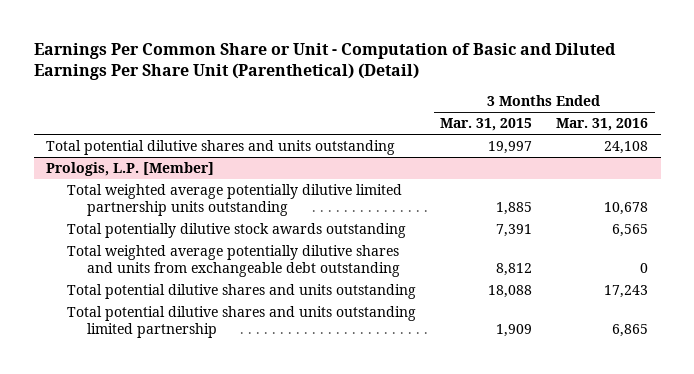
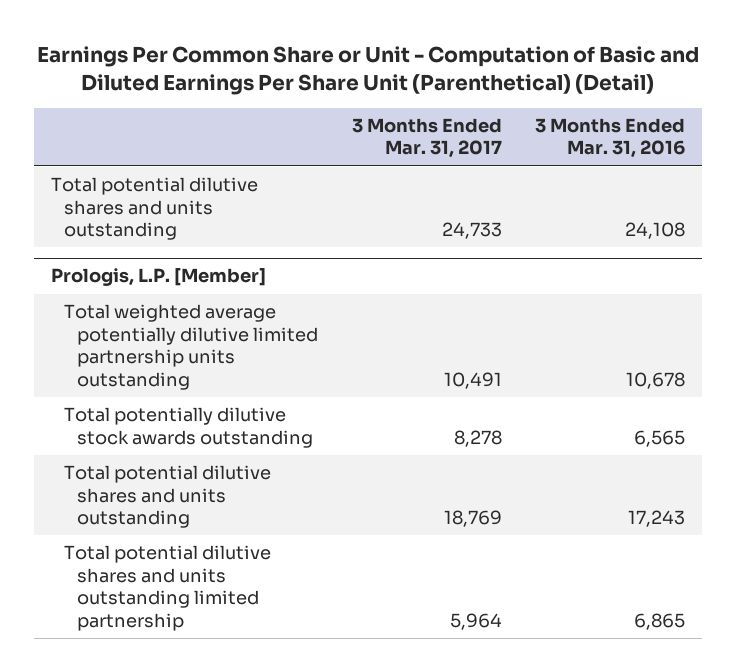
[440,118,533,132] Mar. 31, 2015 -> none
none -> [351,117,502,159] 3 Months Ended Mar. 31, 2017
[66,244,401,278] Total weighted average potentially dilutive shares and units from exchangeable debt outstanding -> none

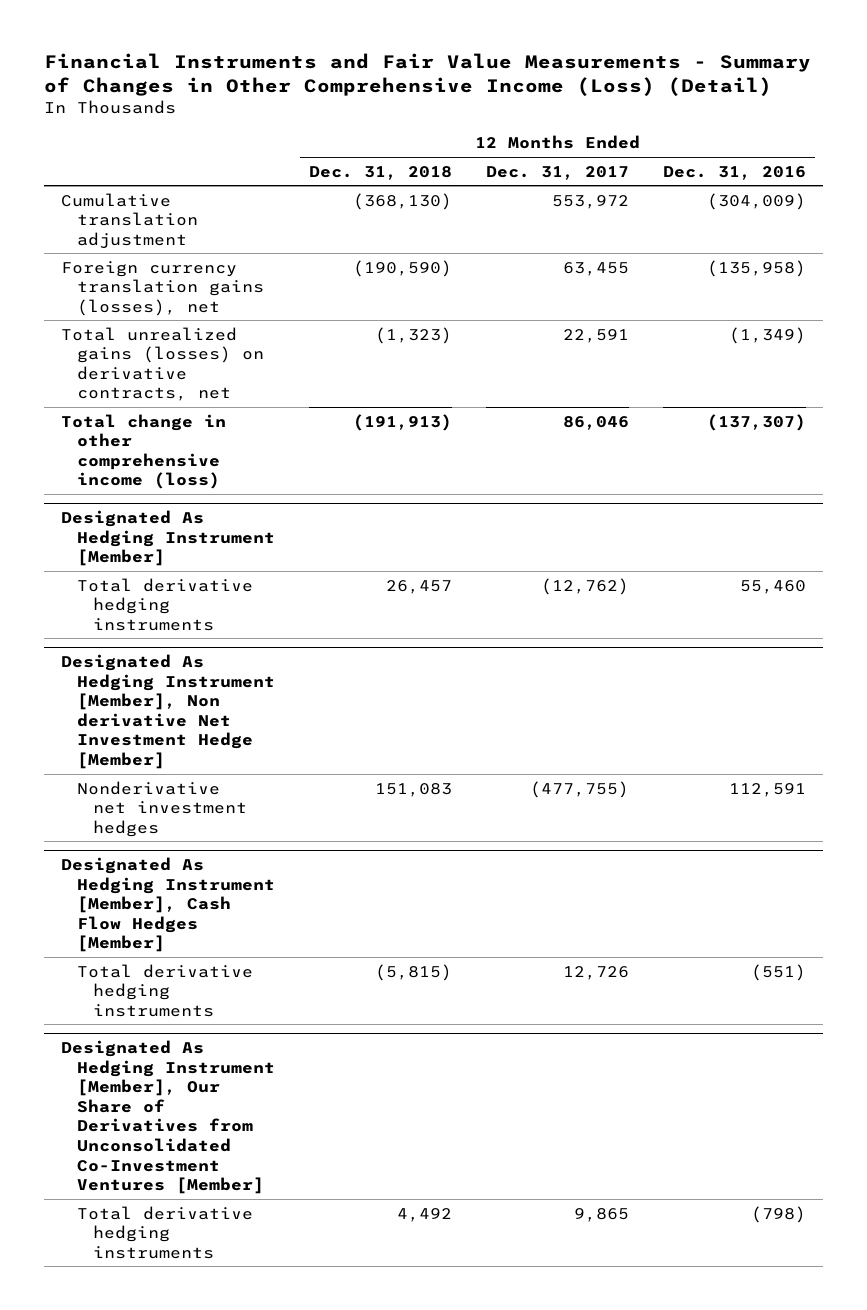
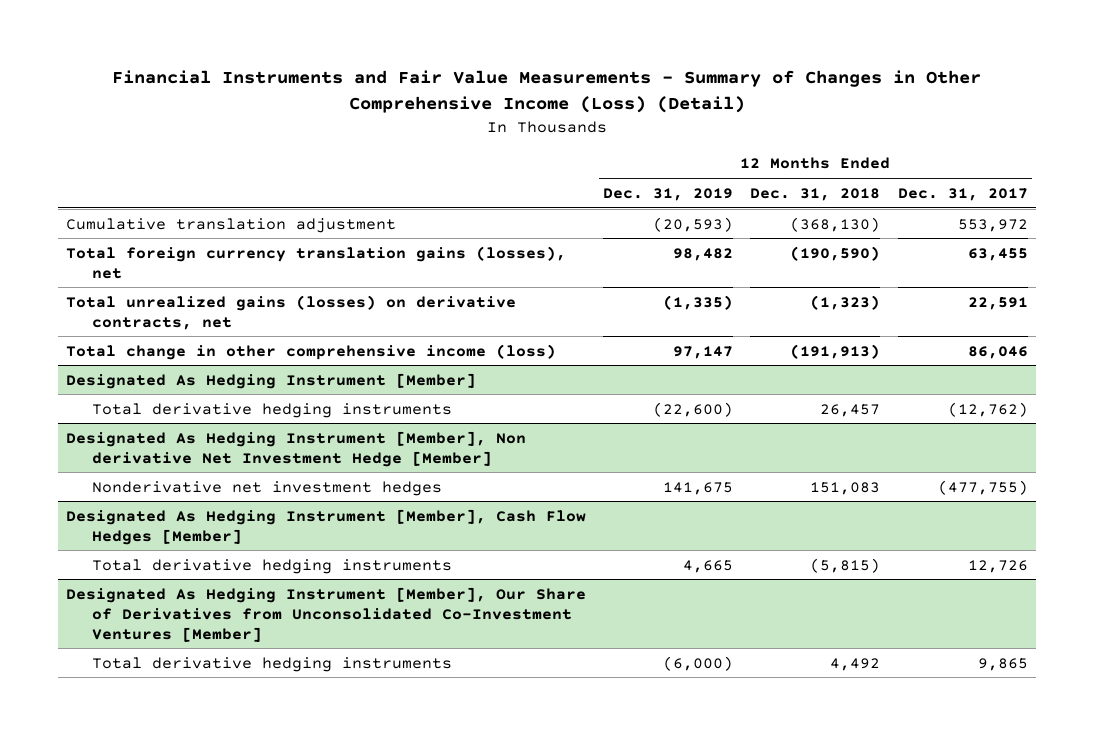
[663,165,807,180] Dec. 31, 2016 -> none
none -> [603,187,734,201] Dec. 31, 2019
[60,260,264,316] Foreign currency translation gains (losses), net -> [66,245,567,279] Total foreign currency translation gains (losses), net

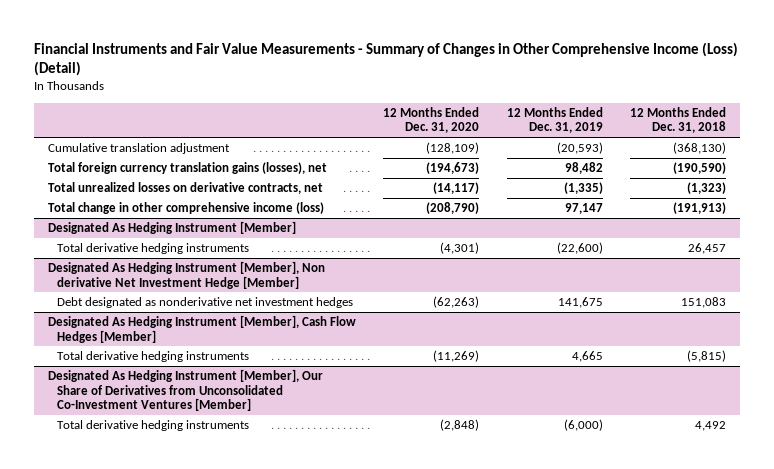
[897,187,1028,201] Dec. 31, 2017 -> none
none -> [383,106,480,134] 12 Months Ended Dec. 31, 2020
[66,294,517,330] Total unrealized gains (losses) on derivative contracts, net -> [48,182,324,195] Total unrealized losses on derivative contracts, net
[92,480,443,496] Nonderivative net investment hedges -> [56,297,353,309] Debt designated as nonderivative net investment hedges

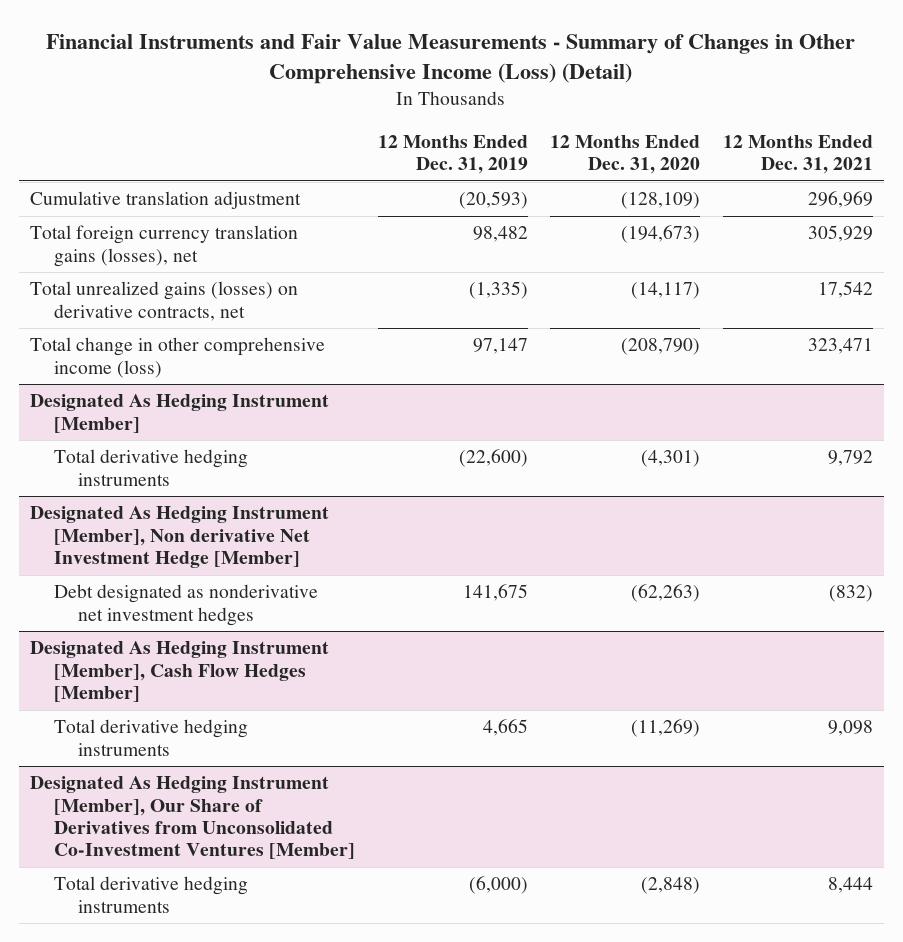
[630,106,727,134] 12 Months Ended Dec. 31, 2018 -> none
none -> [722,134,873,175] 12 Months Ended Dec. 31, 2021
[48,182,324,195] Total unrealized losses on derivative contracts, net -> [30,281,299,321] Total unrealized gains (losses) on derivative contracts, net

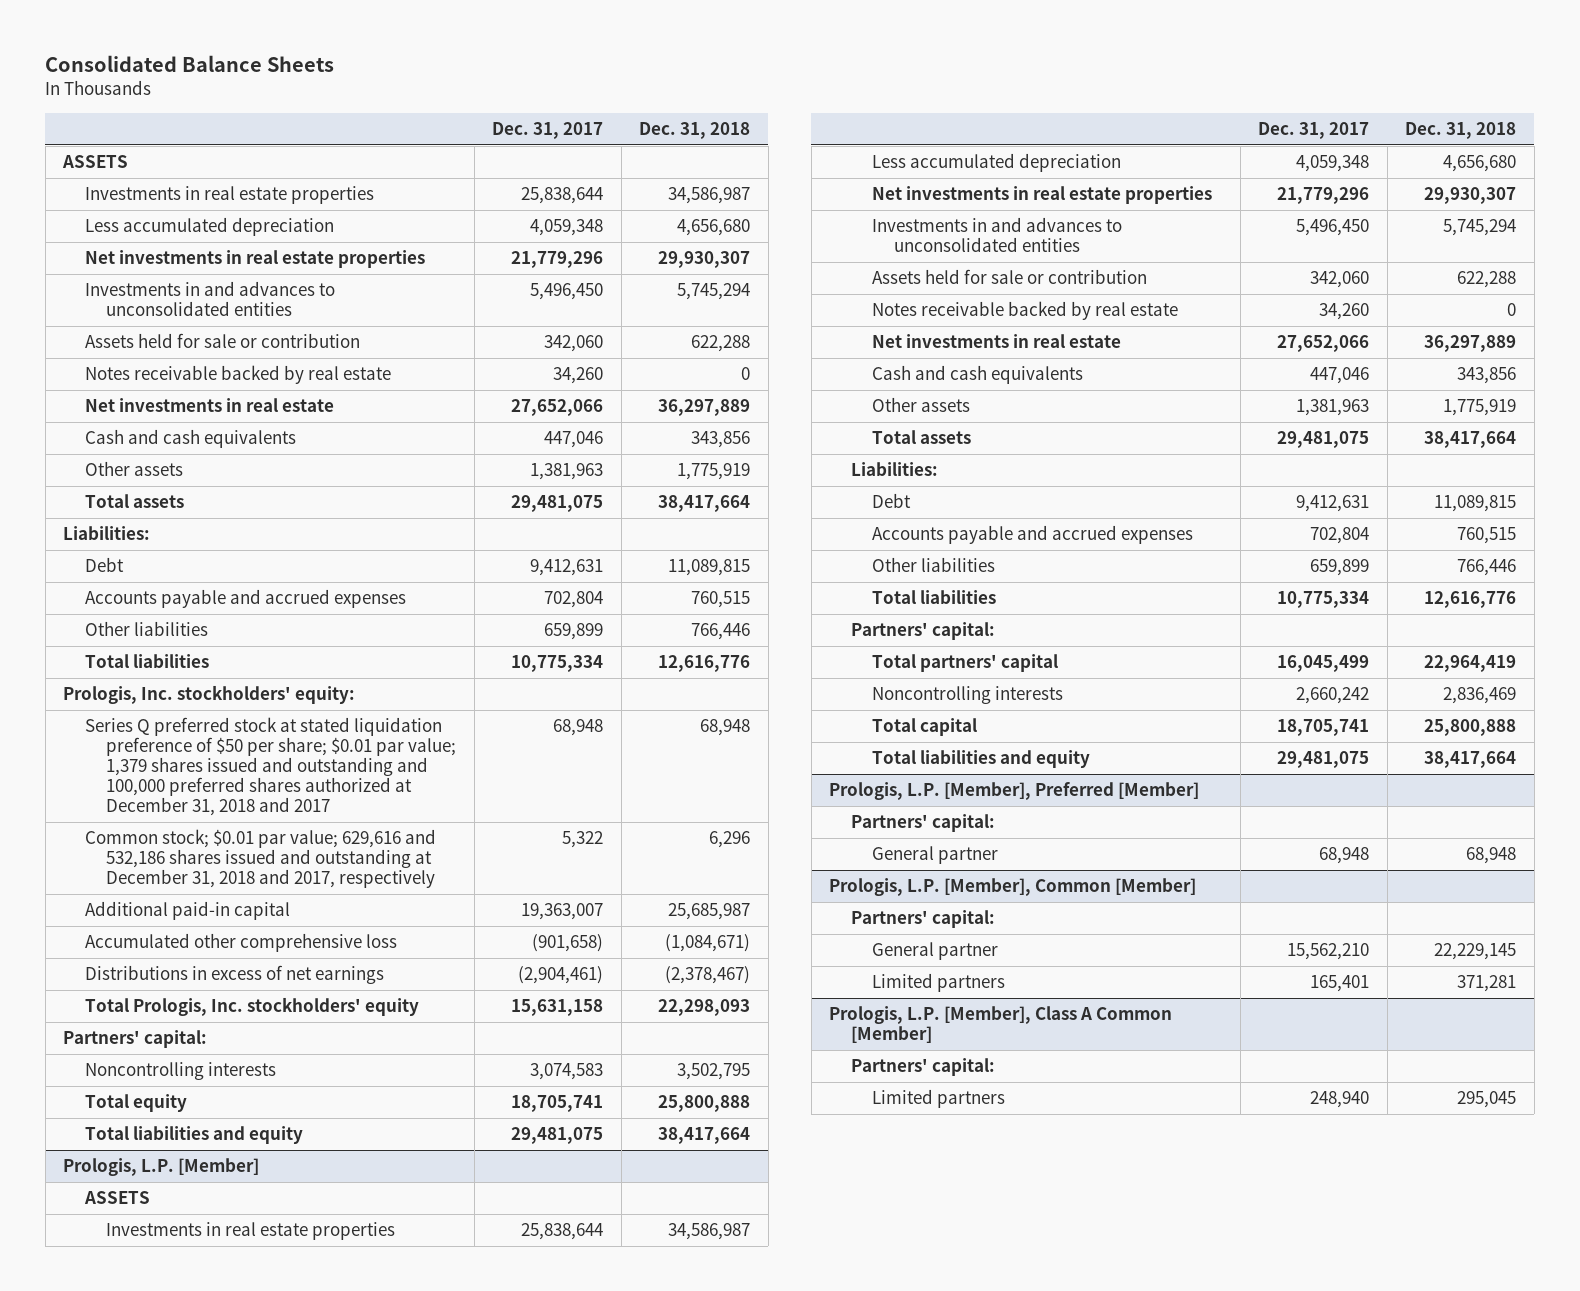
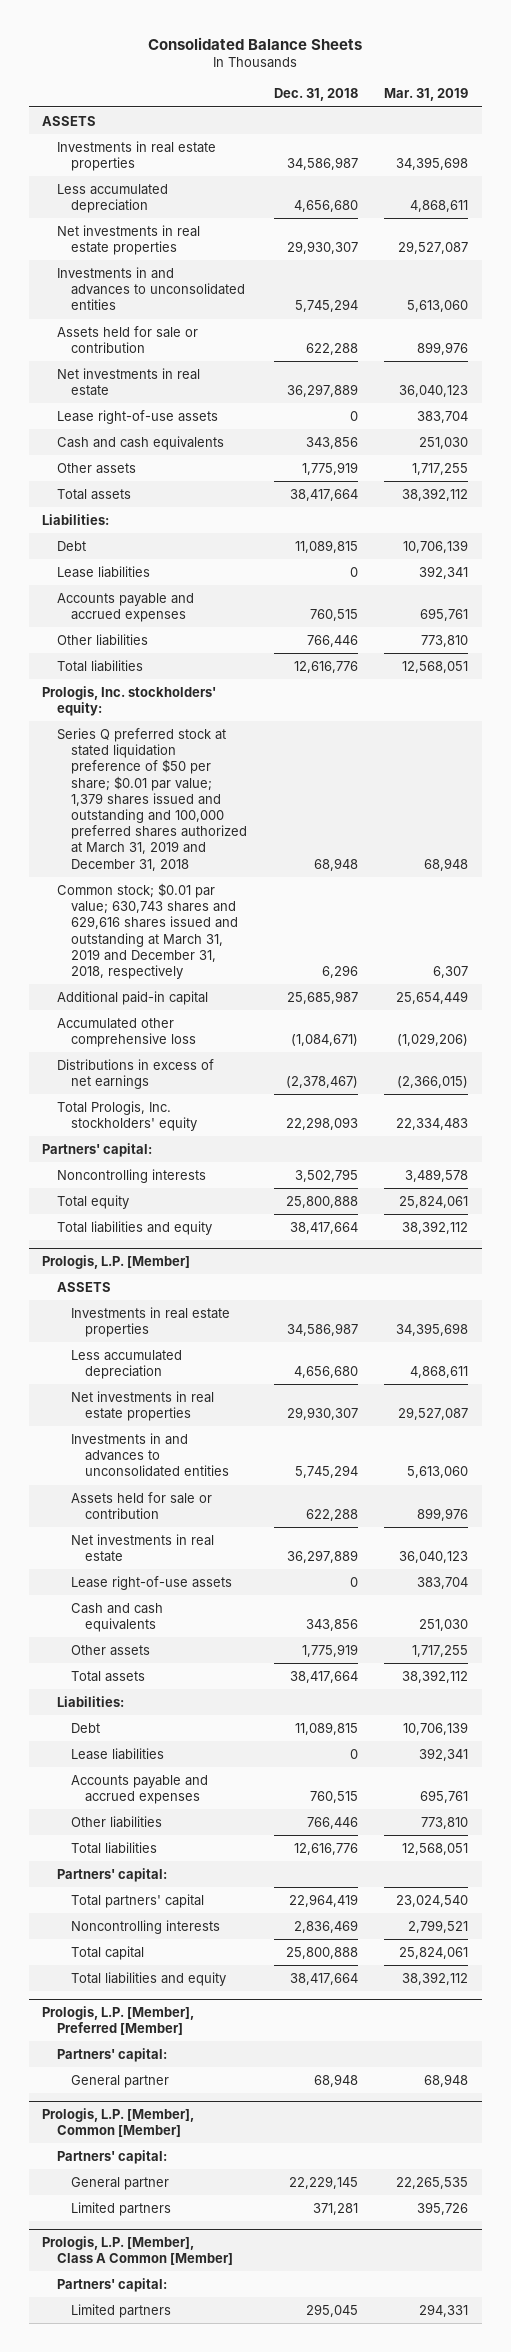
[492,121,604,139] Dec. 31, 2017 -> none
none -> [384,88,469,102] Mar. 31, 2019
[84,365,391,385] Notes receivable backed by real estate -> none
none -> [56,409,218,424] Lease right-of-use assets
none -> [56,565,150,578] Lease liabilities
[84,717,457,816] Series Q preferred stock at stated liquidation preference of $50 per share; $0.01 par value; 1,379 shares issued and outstanding and 100,000 preferred shares authorized at December 31, 2018 and 2017 -> [56,727,248,871] Series Q preferred stock at stated liquidation preference of $50 per share; $0.01 par value; 1,379 shares issued and outstanding and 100,000 preferred shares authorized at March 31, 2019 and December 31, 2018
[84,829,436,889] Common stock; $0.01 par value; 629,616 and 532,186 shares issued and outstanding at December 31, 2018 and 2017, respectively -> [56,882,239,980] Common stock; $0.01 par value; 630,743 shares and 629,616 shares issued and outstanding at March 31, 2019 and December 31, 2018, respectively
[872,301,1179,321] Notes receivable backed by real estate -> none
none -> [71,1575,233,1590] Lease right-of-use assets
none -> [71,1747,165,1760] Lease liabilities

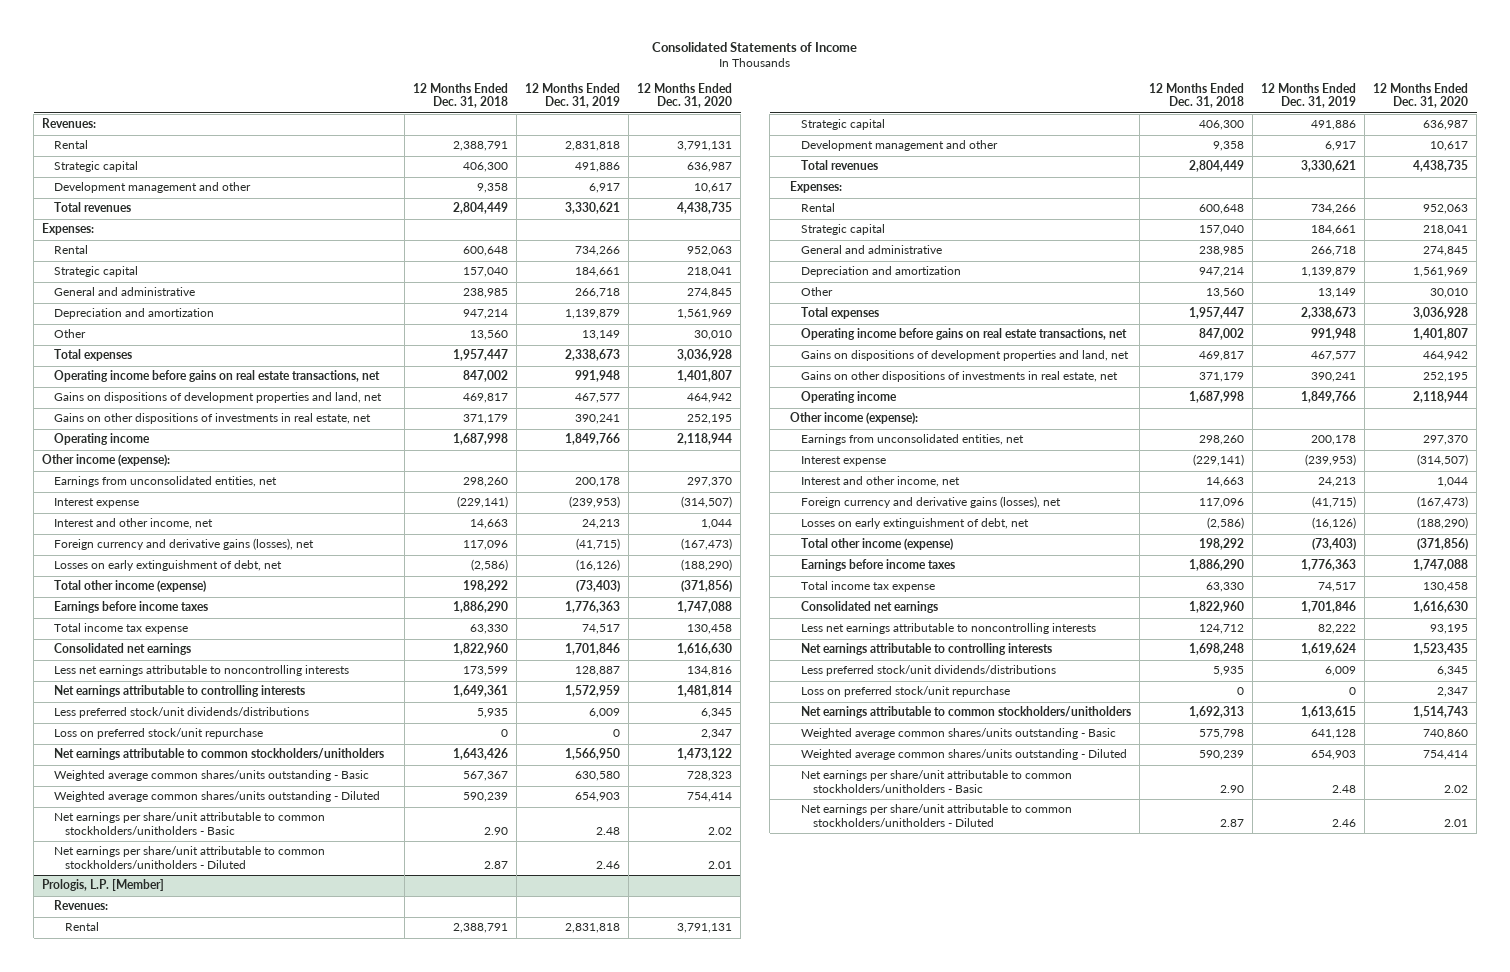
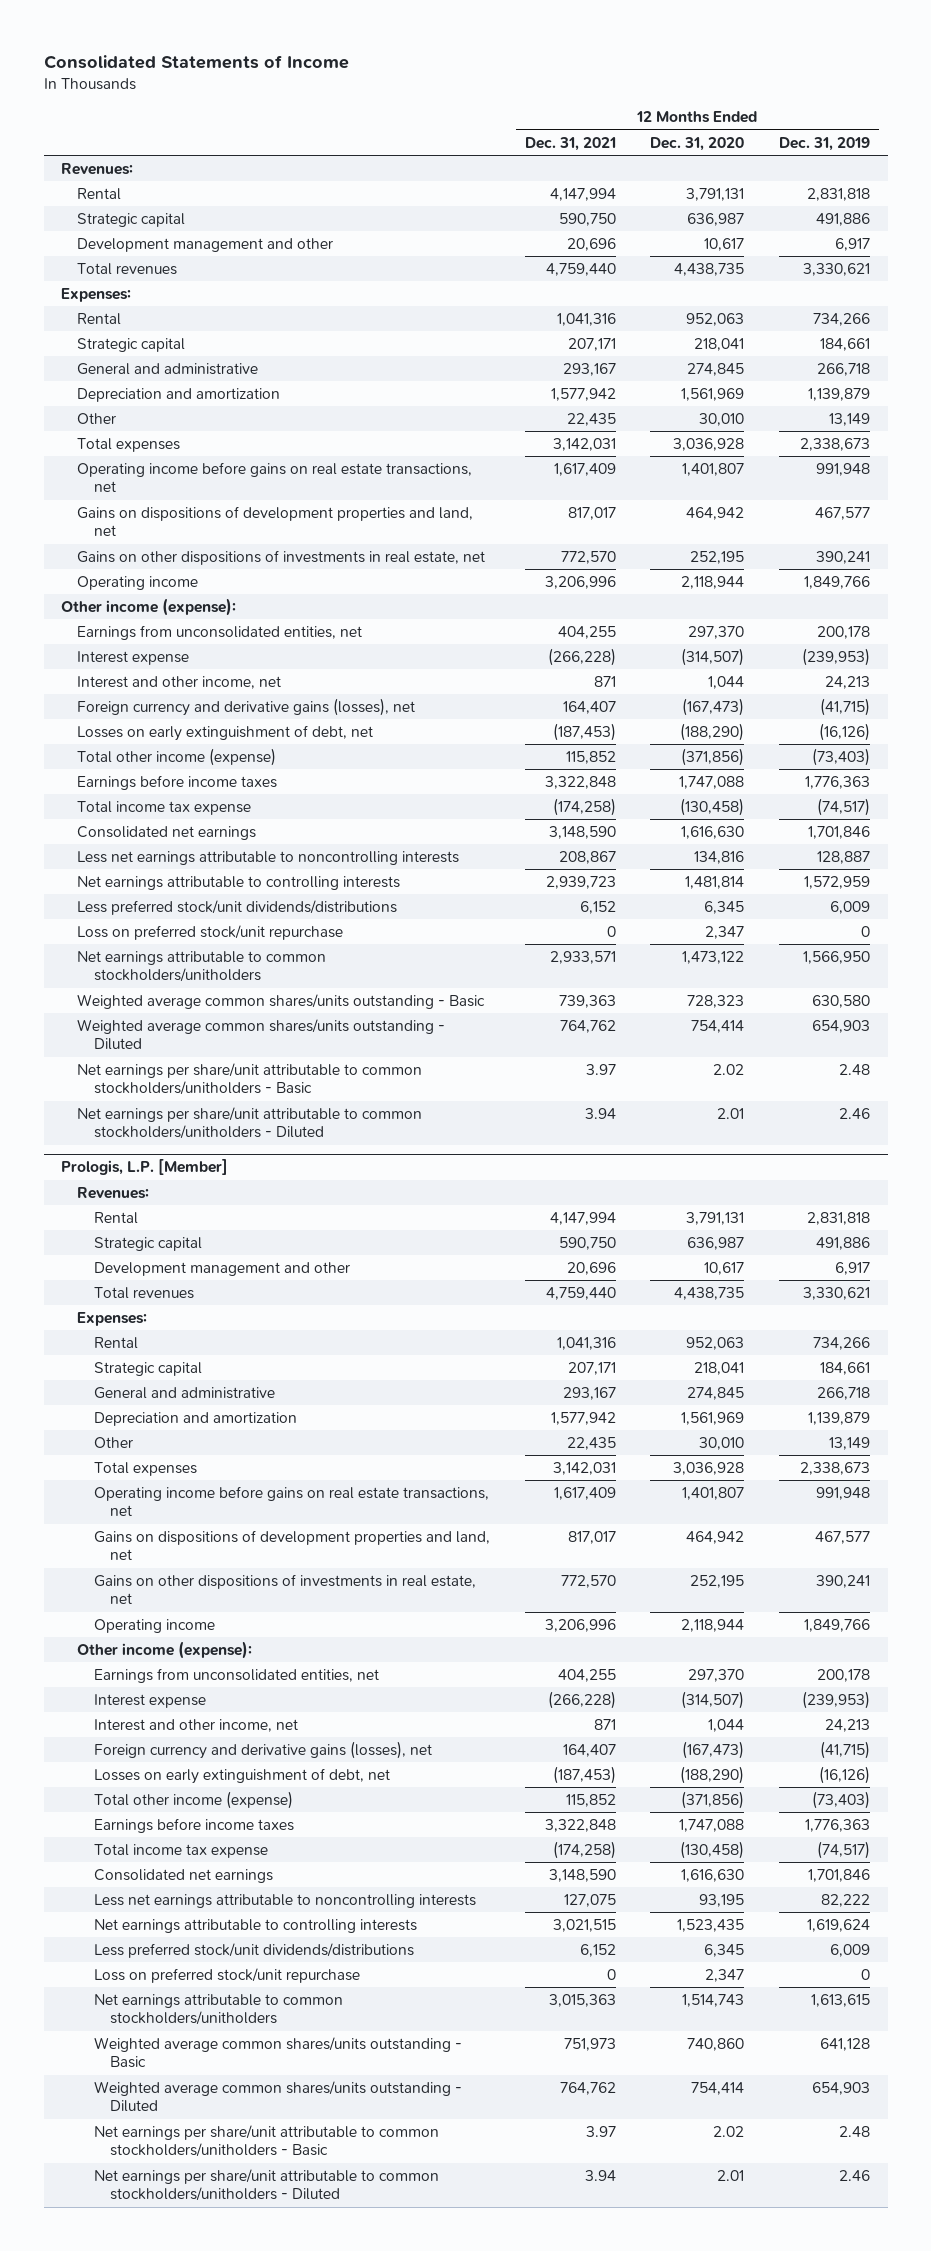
[412,82,508,109] 12 Months Ended Dec. 31, 2018 -> none
none -> [524,136,616,151] Dec. 31, 2021
[582,624,621,635] 74,517 -> [817,797,871,816] (74,517)
[687,624,733,635] 130,458 -> [680,797,745,816] (130,458)
[1317,582,1356,593] 74,517 -> [817,1840,871,1859] (74,517)
[1423,582,1469,593] 130,458 -> [680,1840,745,1859] (130,458)

